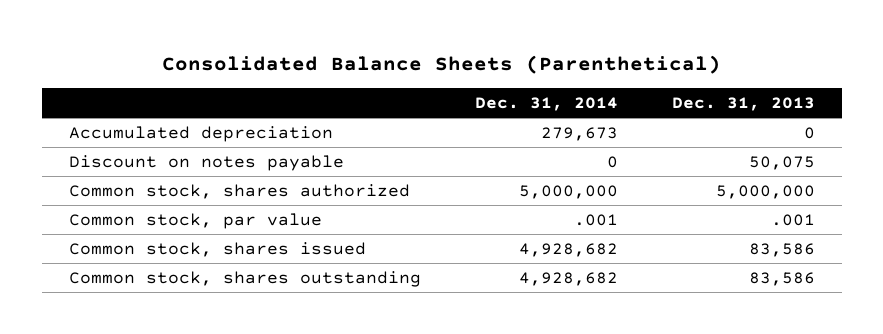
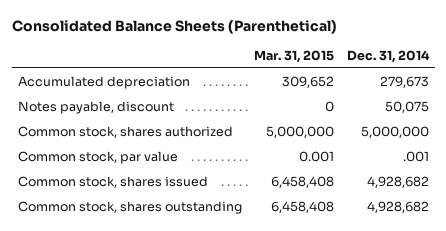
[671,97,815,112] Dec. 31, 2013 -> none
none -> [254,49,335,63] Mar. 31, 2015
[68,155,344,172] Discount on notes payable -> [17,100,174,114] Notes payable, discount
[606,156,618,169] 0 -> [384,100,429,113] 50,075

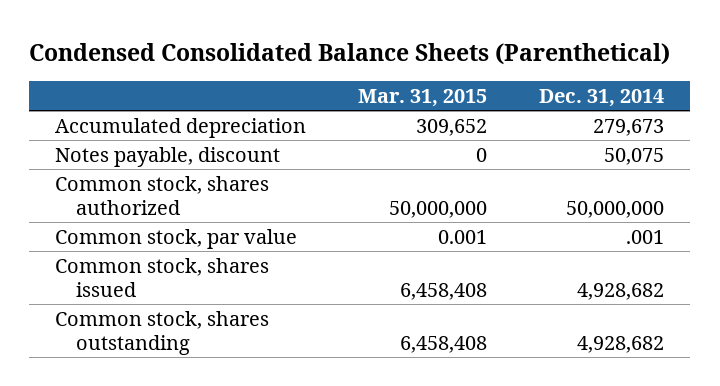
[11,19,337,34] Consolidated Balance Sheets (Parenthetical) -> [29,42,671,65] Condensed Consolidated Balance Sheets (Parenthetical)
[266,125,335,138] 5,000,000 -> [389,200,488,218] 50,000,000
[360,125,429,138] 5,000,000 -> [566,200,665,218] 50,000,000

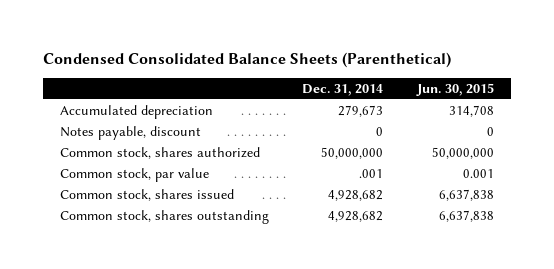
[358,88,488,107] Mar. 31, 2015 -> none
none -> [416,82,495,96] Jun. 30, 2015
[604,147,665,165] 50,075 -> [376,126,384,136] 0

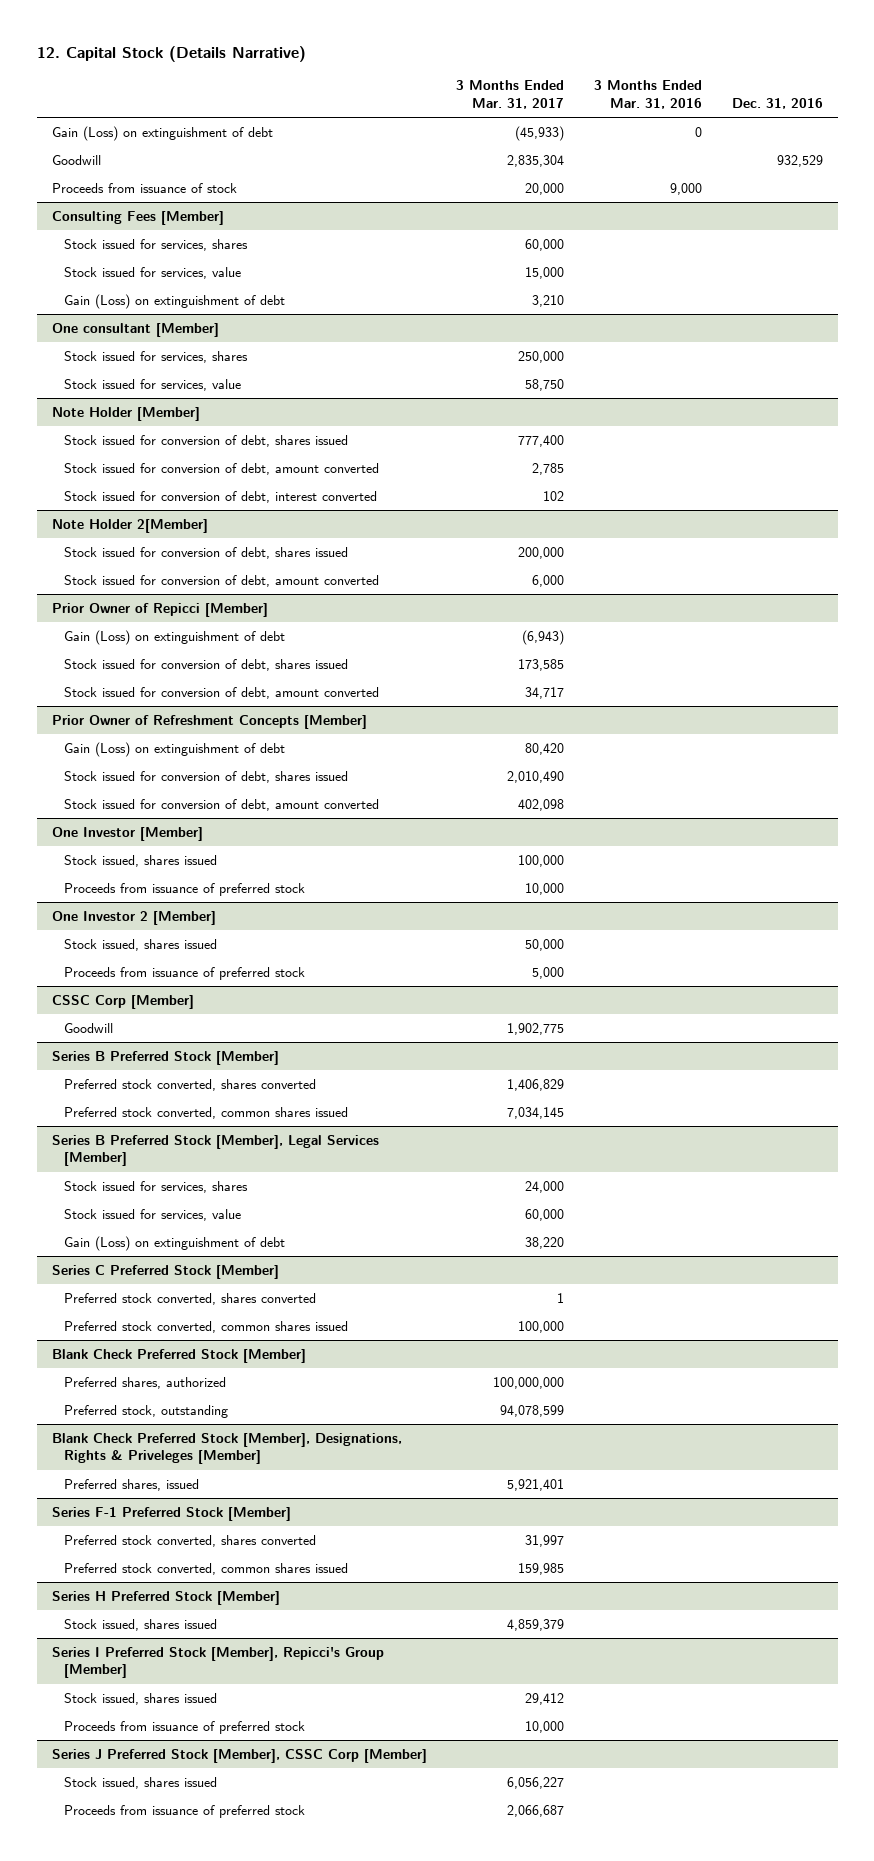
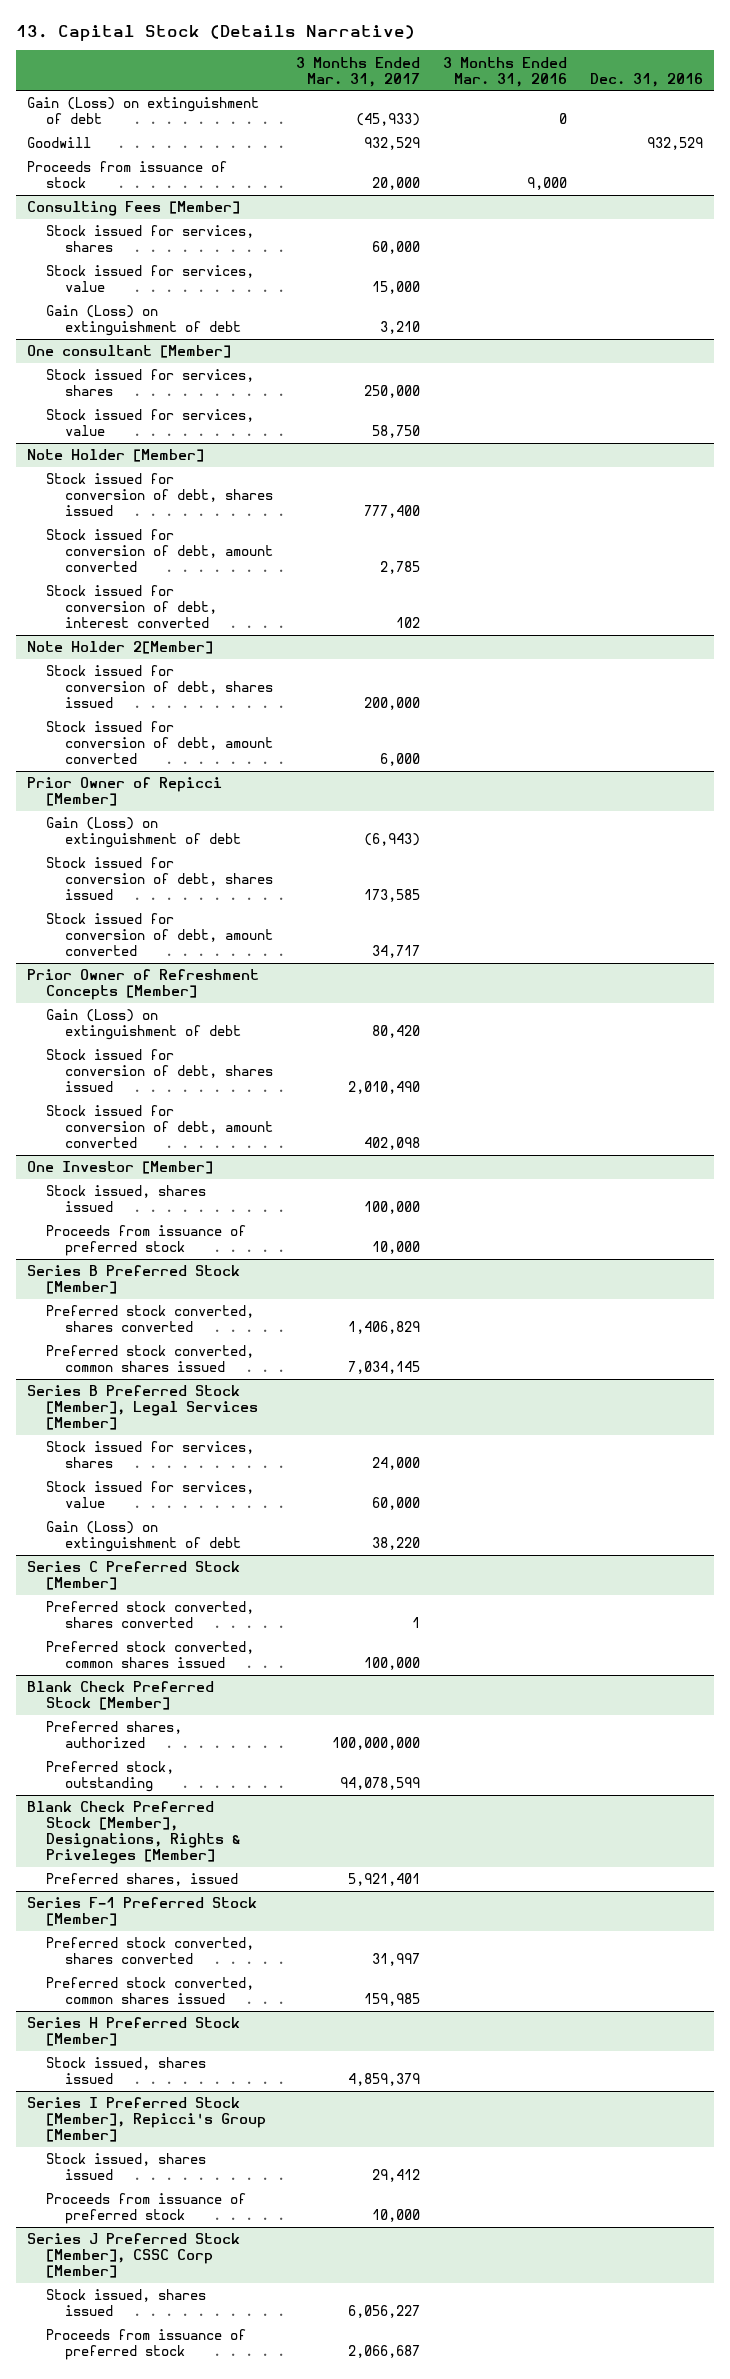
[36,45,306,62] 12. Capital Stock (Details Narrative) -> [15,24,415,41] 13. Capital Stock (Details Narrative)
[507,154,565,167] 2,835,304 -> [364,137,421,151] 932,529
[51,910,216,925] One Investor 2 [Member] -> none
[63,938,217,951] Stock issued, shares issued -> none
[63,966,305,980] Proceeds from issuance of preferred stock -> none
[51,994,194,1009] CSSC Corp [Member] -> none
[63,1022,113,1033] Goodwill -> none

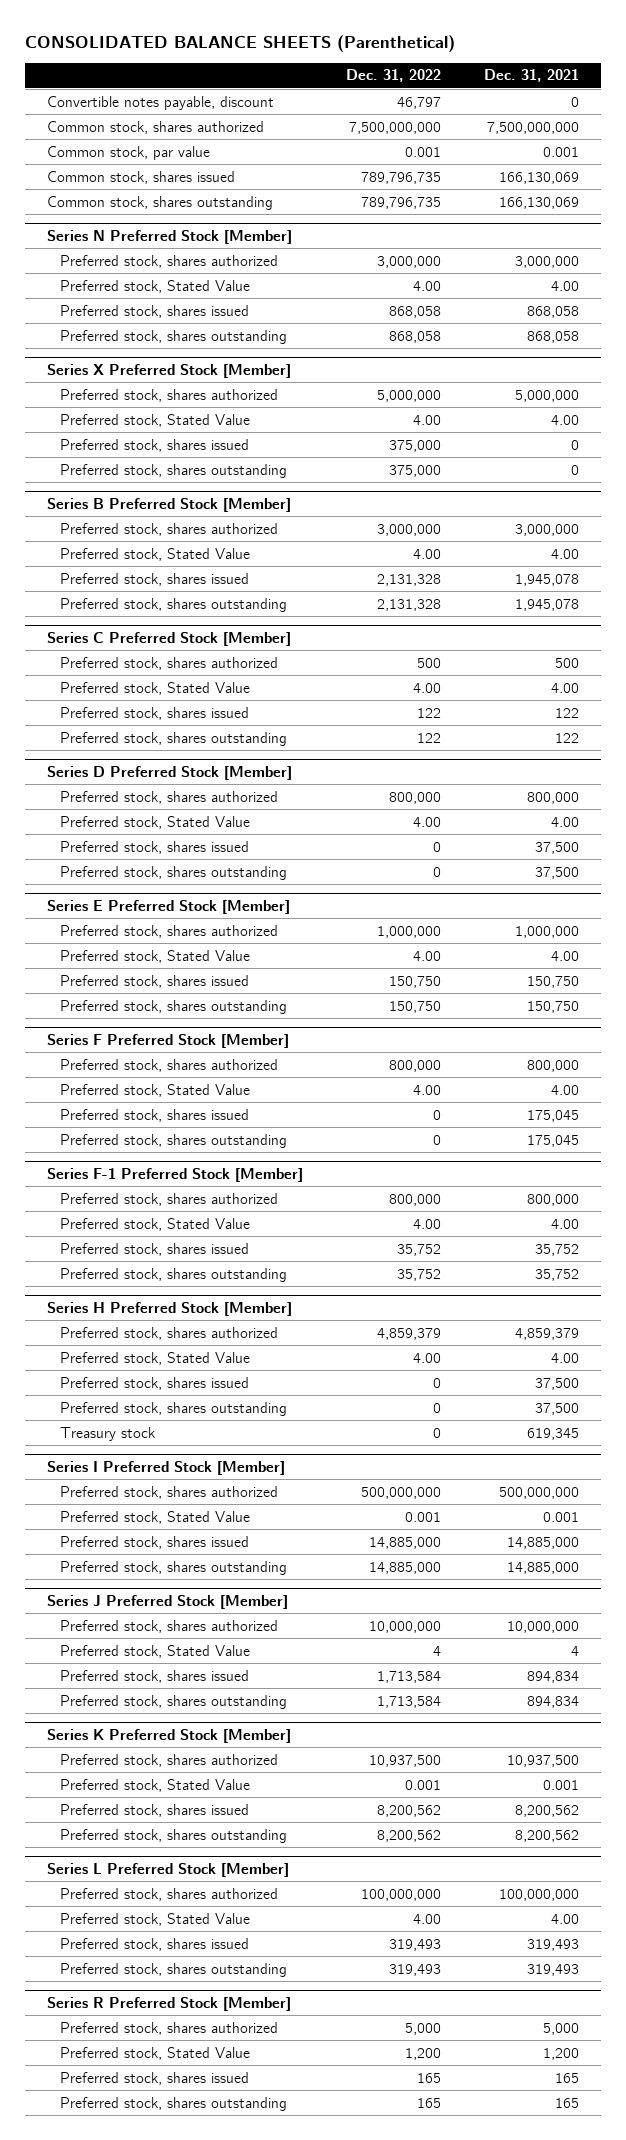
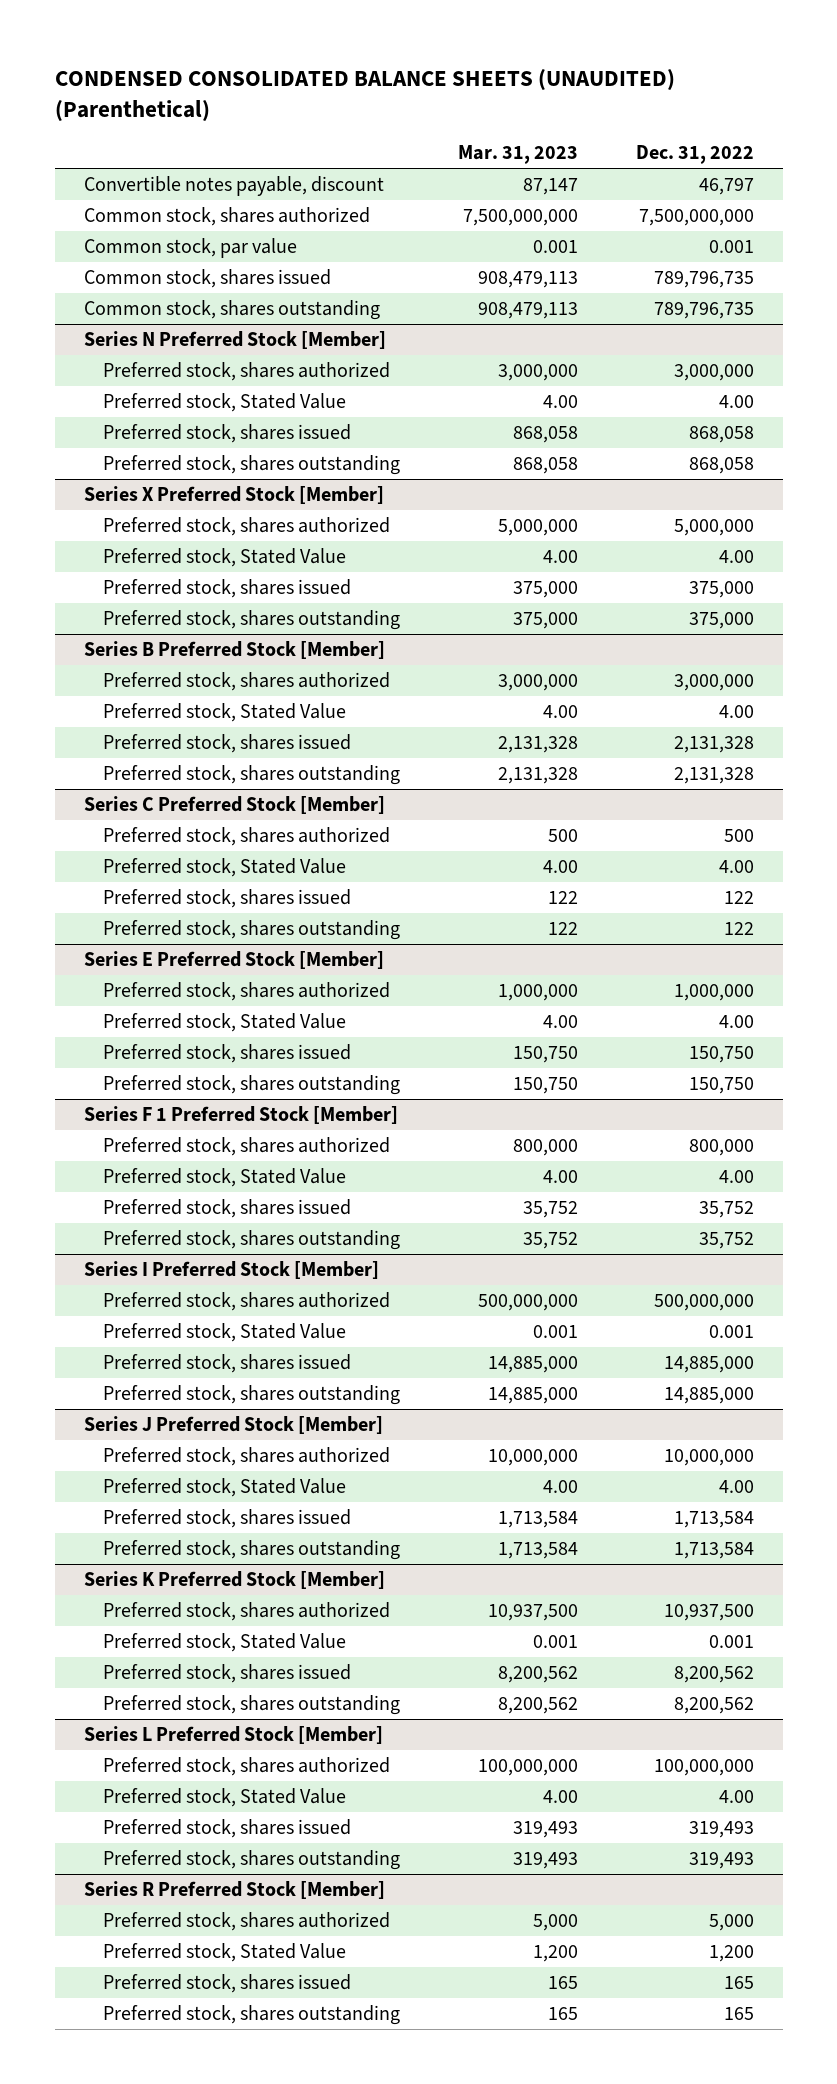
[25,34,456,52] CONSOLIDATED BALANCE SHEETS (Parenthetical) -> [54,68,675,122] CONDENSED CONSOLIDATED BALANCE SHEETS (UNAUDITED) (Parenthetical)
[484,69,580,83] Dec. 31, 2021 -> none
none -> [457,145,578,165] Mar. 31, 2023
[46,765,292,780] Series D Preferred Stock [Member] -> none
[60,790,279,804] Preferred stock, shares authorized -> none
[60,815,251,829] Preferred stock, Stated Value -> none
[60,840,250,854] Preferred stock, shares issued -> none
[60,865,288,880] Preferred stock, shares outstanding -> none
[46,1033,289,1048] Series F Preferred Stock [Member] -> none
[60,1058,279,1072] Preferred stock, shares authorized -> none
[60,1083,251,1097] Preferred stock, Stated Value -> none
[60,1108,250,1122] Preferred stock, shares issued -> none
[60,1133,288,1148] Preferred stock, shares outstanding -> none
[46,1167,303,1182] Series F-1 Preferred Stock [Member] -> [83,1106,398,1125] Series F 1 Preferred Stock [Member]
[46,1301,292,1316] Series H Preferred Stock [Member] -> none
[60,1326,279,1340] Preferred stock, shares authorized -> none
[60,1351,251,1365] Preferred stock, Stated Value -> none
[60,1376,250,1390] Preferred stock, shares issued -> none
[60,1401,288,1416] Preferred stock, shares outstanding -> none
[60,1426,157,1441] Treasury stock -> none
[432,1645,441,1656] 4 -> [718,1480,754,1494] 4.00

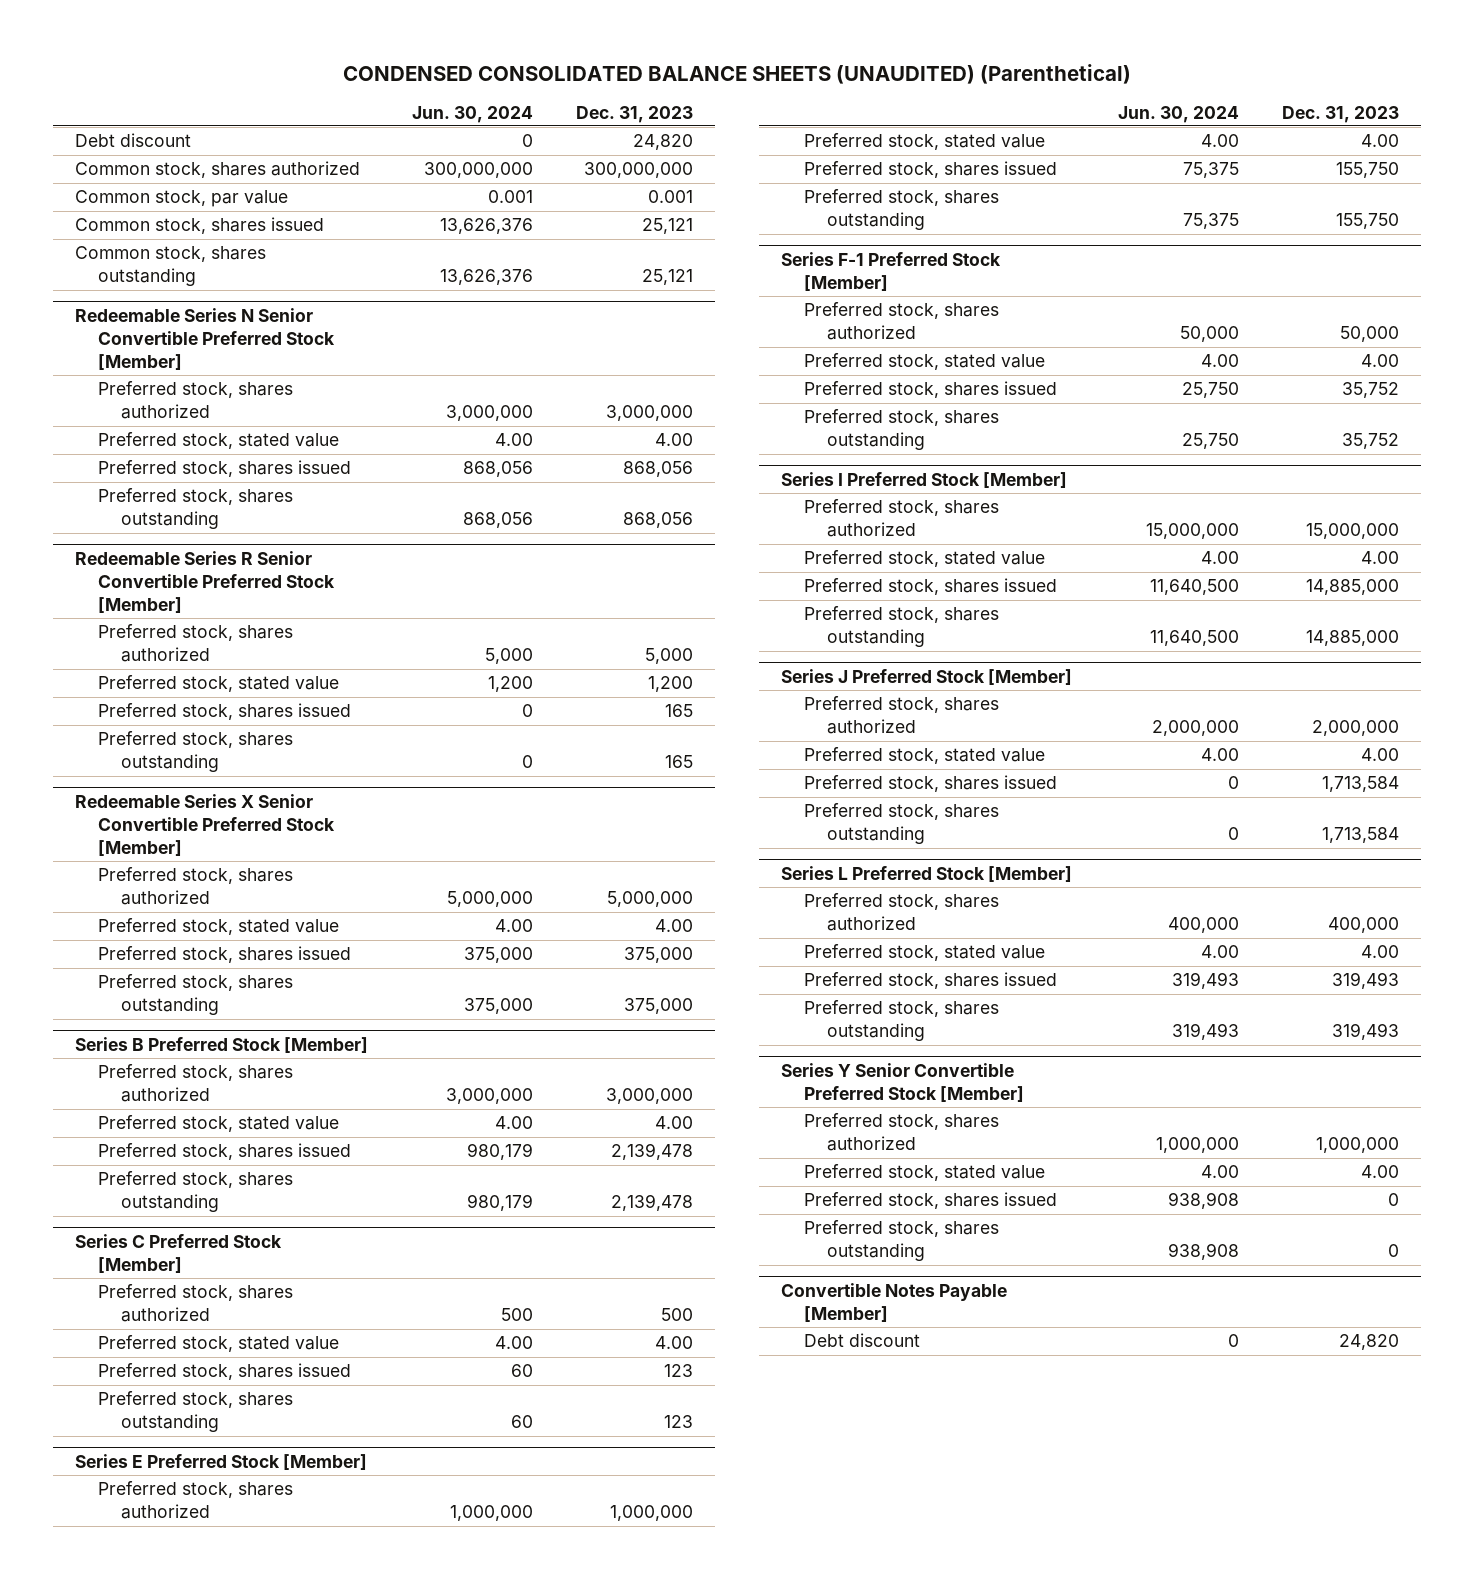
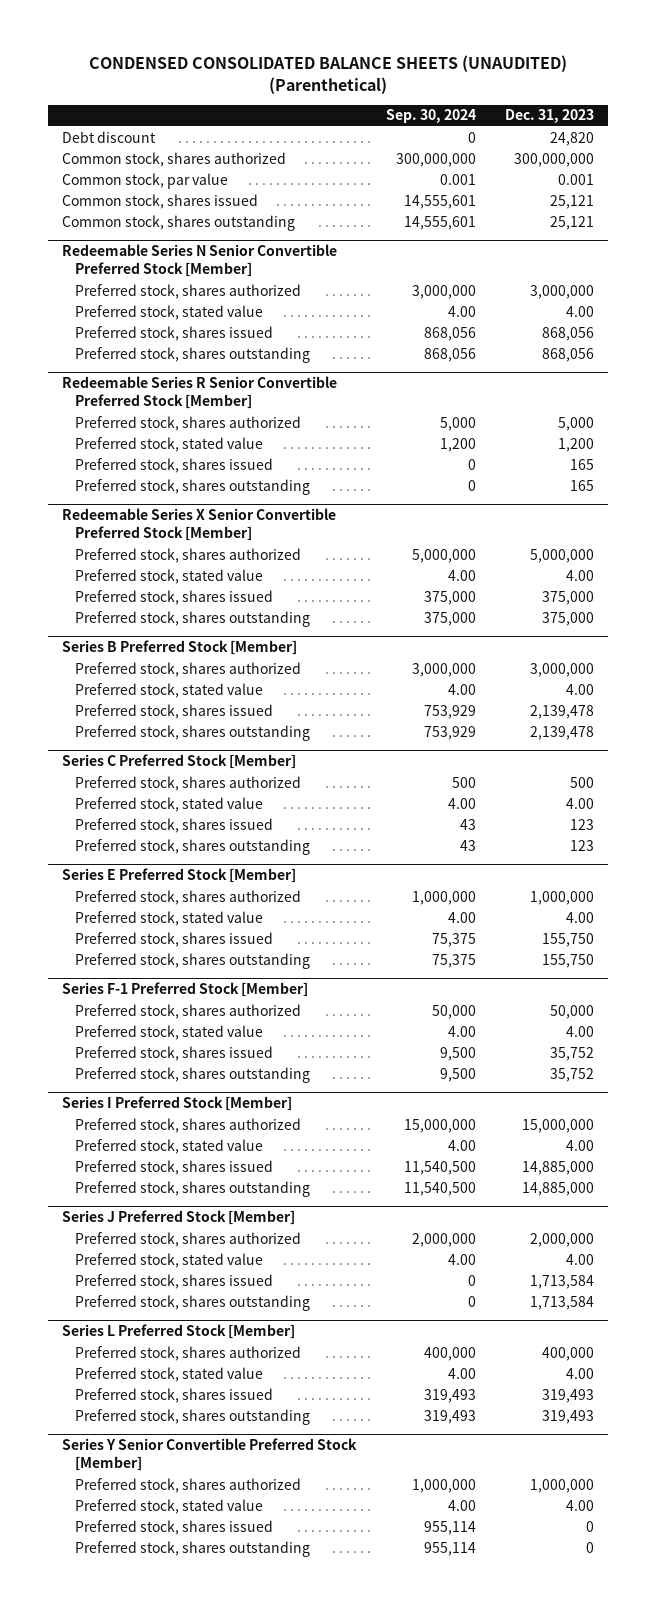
[411,105,533,123] Jun. 30, 2024 -> none
none -> [385,109,476,124] Sep. 30, 2024
[781,1282,1008,1322] Convertible Notes Payable [Member] -> none
[804,1333,921,1348] Debt discount -> none

